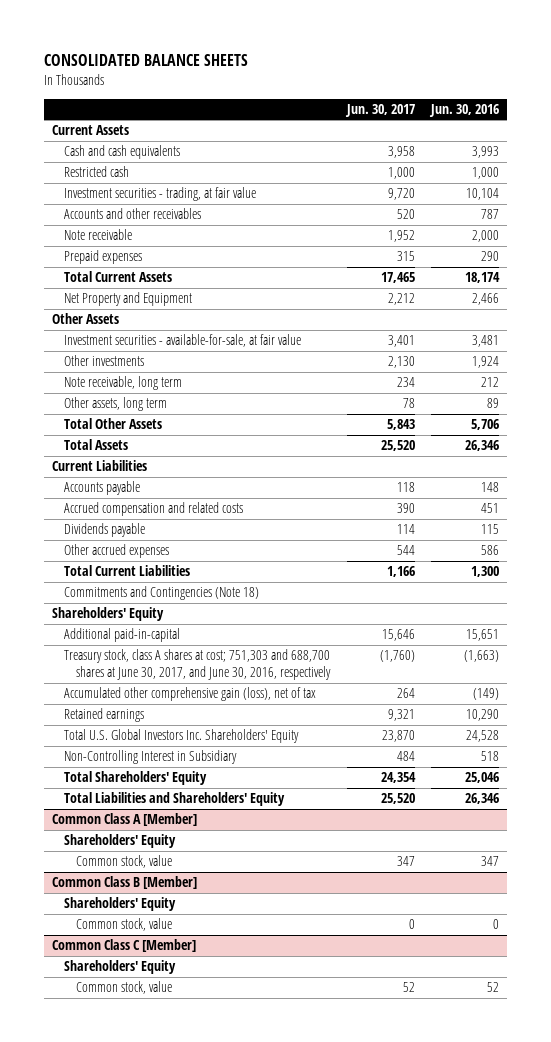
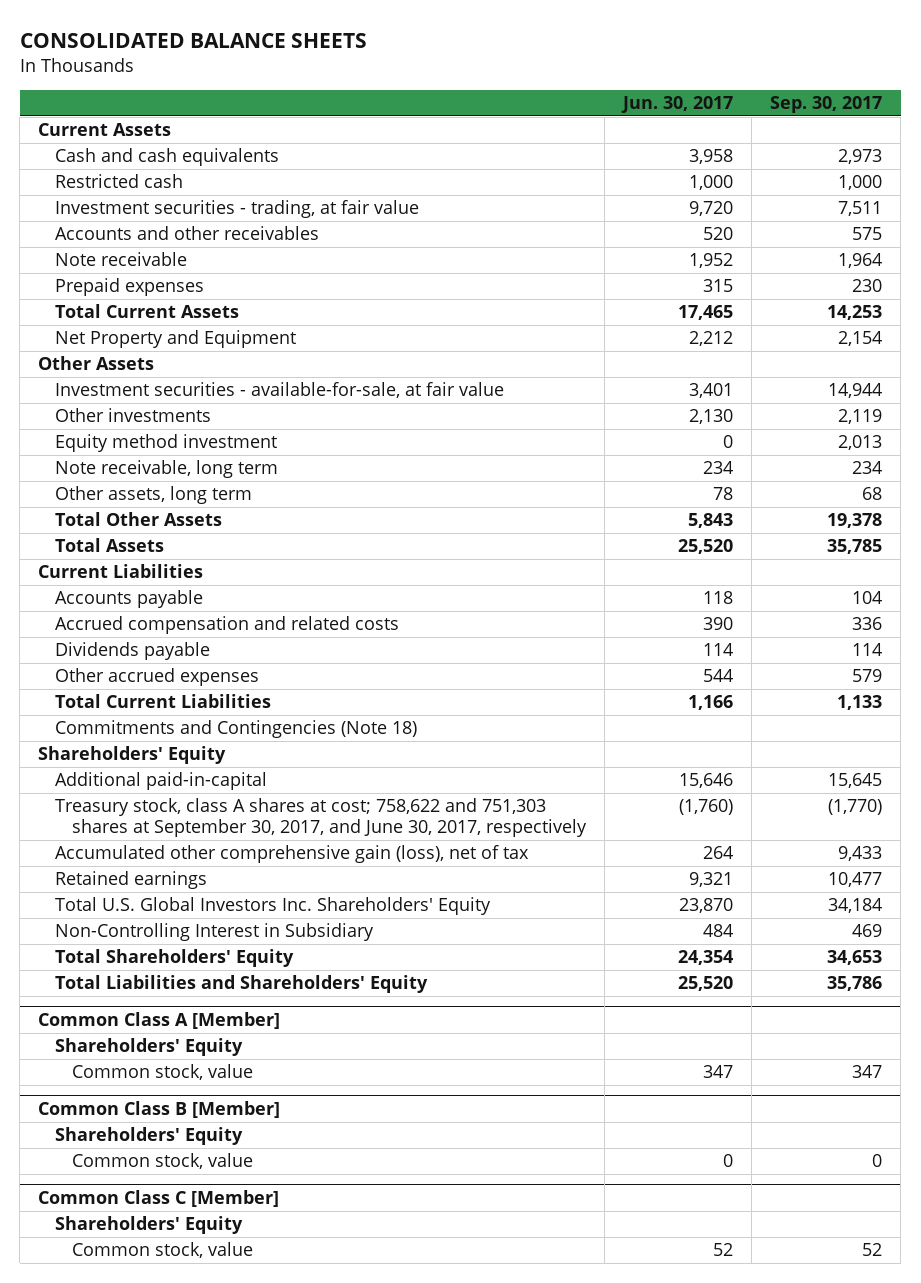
[429,103,500,117] Jun. 30, 2016 -> none
none -> [770,95,883,113] Sep. 30, 2017
none -> [55,434,278,453] Equity method investment
[64,649,332,681] Treasury stock, class A shares at cost; 751,303 and 688,700 shares at June 30, 2017, and June 30, 2016, respectively -> [55,798,588,838] Treasury stock, class A shares at cost; 758,622 and 751,303 shares at September 30, 2017, and June 30, 2017, respectively

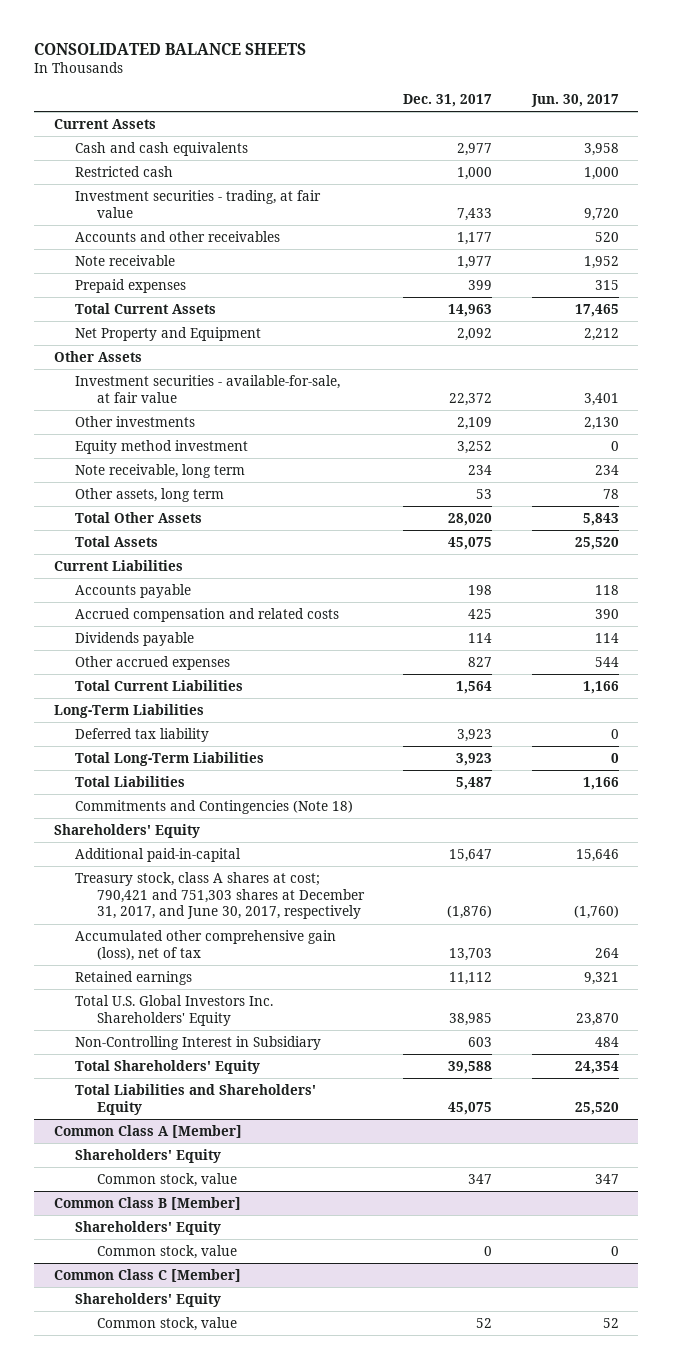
[770,95,883,113] Sep. 30, 2017 -> none
none -> [403,93,493,107] Dec. 31, 2017
none -> [53,703,204,718] Long-Term Liabilities
none -> [75,727,210,742] Deferred tax liability
none -> [75,751,265,766] Total Long-Term Liabilities
none -> [75,775,186,787] Total Liabilities
[55,798,588,838] Treasury stock, class A shares at cost; 758,622 and 751,303 shares at September 30, 2017, and June 30, 2017, respectively -> [75,871,365,920] Treasury stock, class A shares at cost; 790,421 and 751,303 shares at December 31, 2017, and June 30, 2017, respectively

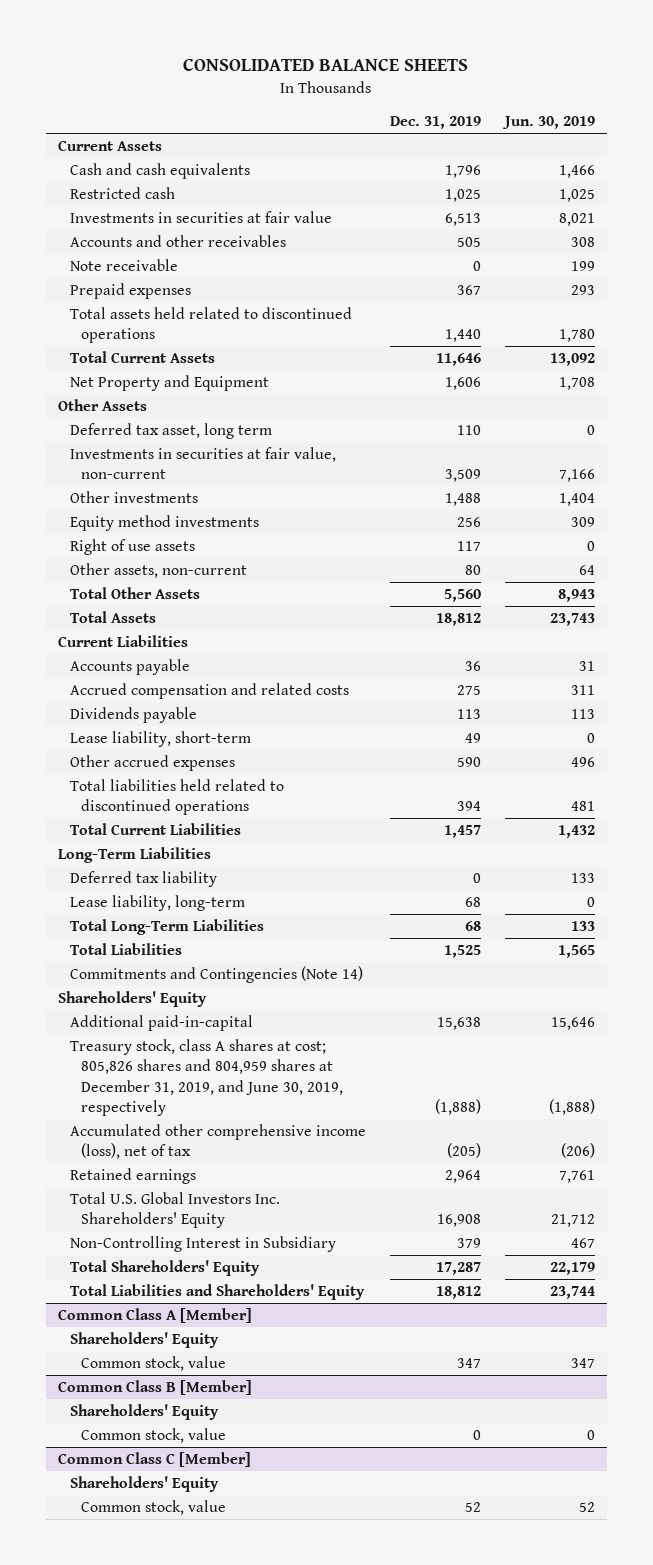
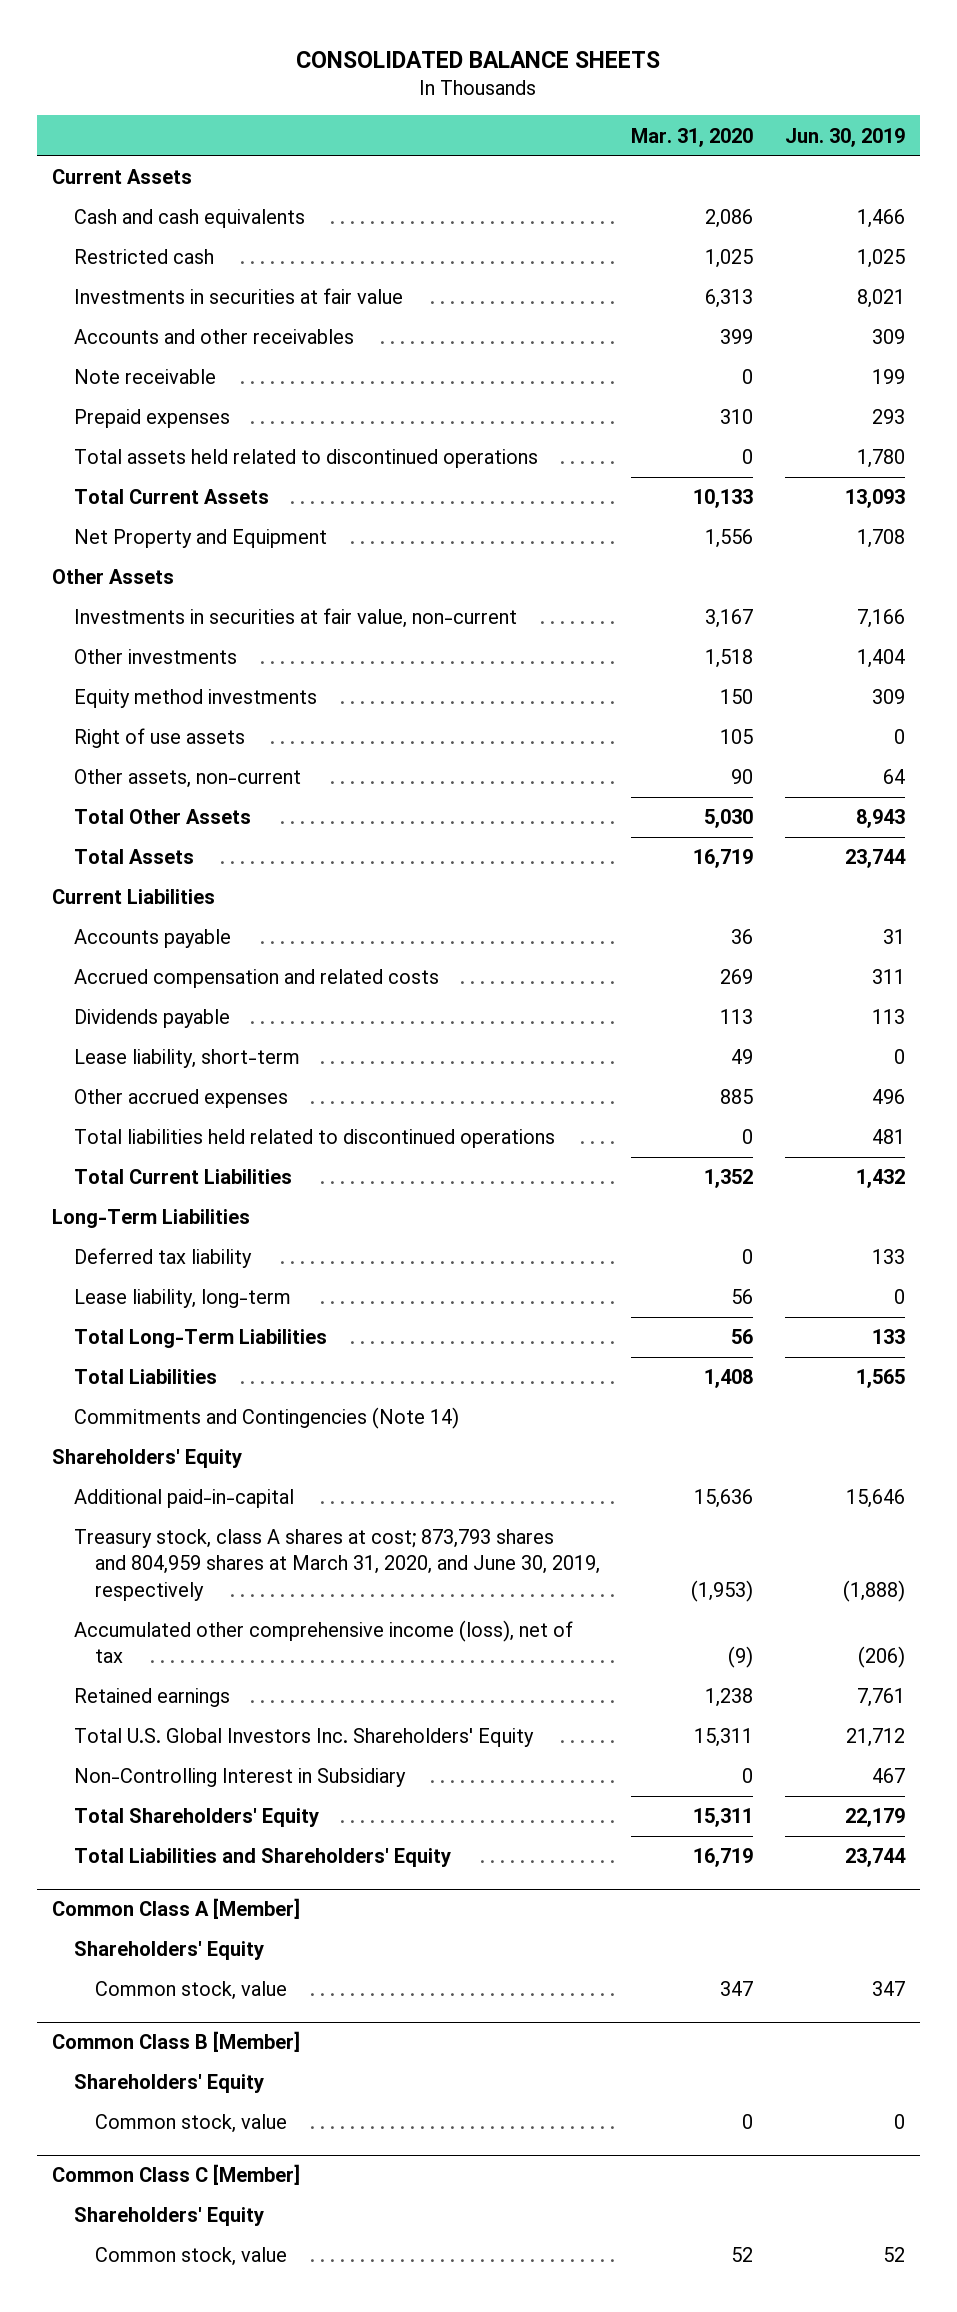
[389,116,481,130] Dec. 31, 2019 -> none
none -> [631,127,754,147] Mar. 31, 2020
[571,237,596,248] 308 -> [871,329,905,345] 309
[550,353,596,367] 13,092 -> [844,489,905,509] 13,093
[69,423,272,440] Deferred tax asset, long term -> none
[550,613,596,627] 23,743 -> [844,849,906,869] 23,744
[69,1039,344,1116] Treasury stock, class A shares at cost; 805,826 shares and 804,959 shares at December 31, 2019, and June 30, 2019, respectively -> [73,1529,600,1601] Treasury stock, class A shares at cost; 873,793 shares and 804,959 shares at March 31, 2020, and June 30, 2019, respectively

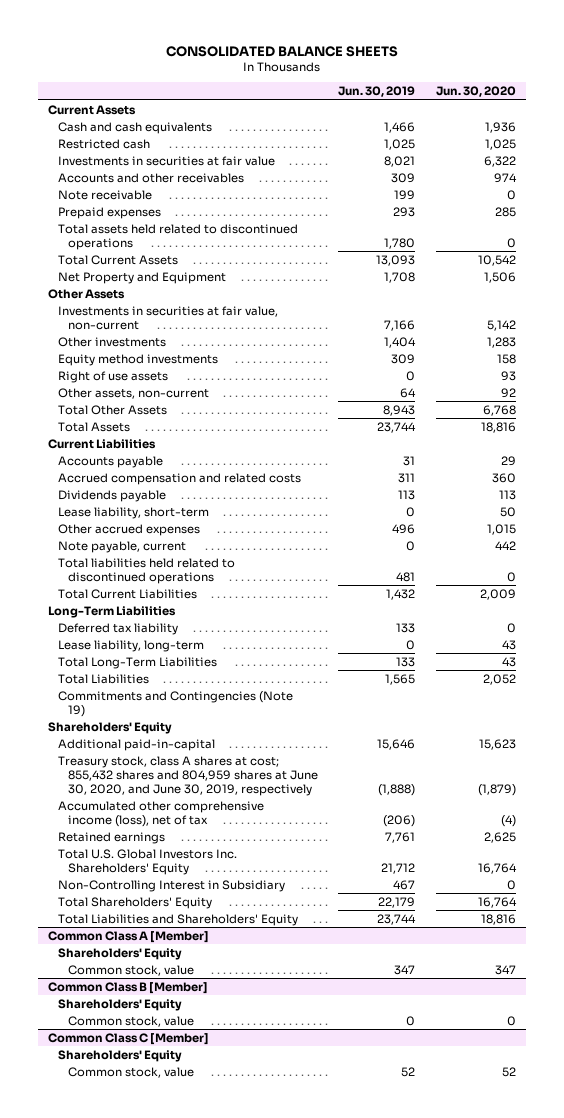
[631,127,754,147] Mar. 31, 2020 -> none
none -> [436,86,517,98] Jun. 30, 2020
none -> [58,540,187,553] Note payable, current
[73,1407,459,1430] Commitments and Contingencies (Note 14) -> [58,690,294,717] Commitments and Contingencies (Note 19)
[73,1529,600,1601] Treasury stock, class A shares at cost; 873,793 shares and 804,959 shares at March 31, 2020, and June 30, 2019, respectively -> [58,755,318,796] Treasury stock, class A shares at cost; 855,432 shares and 804,959 shares at June 30, 2020, and June 30, 2019, respectively

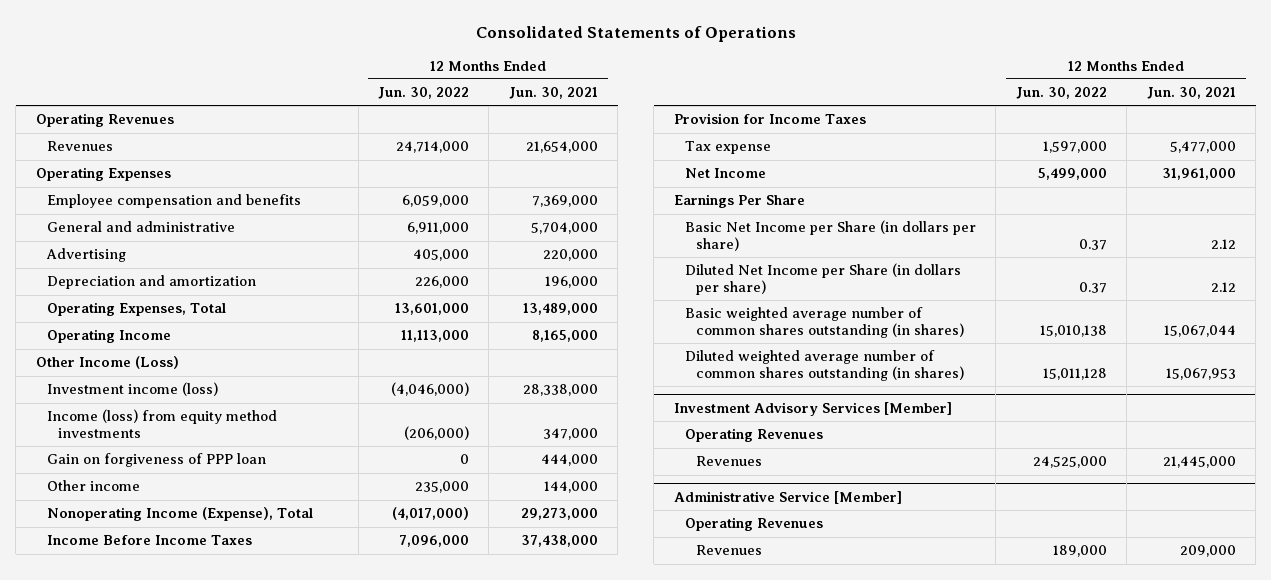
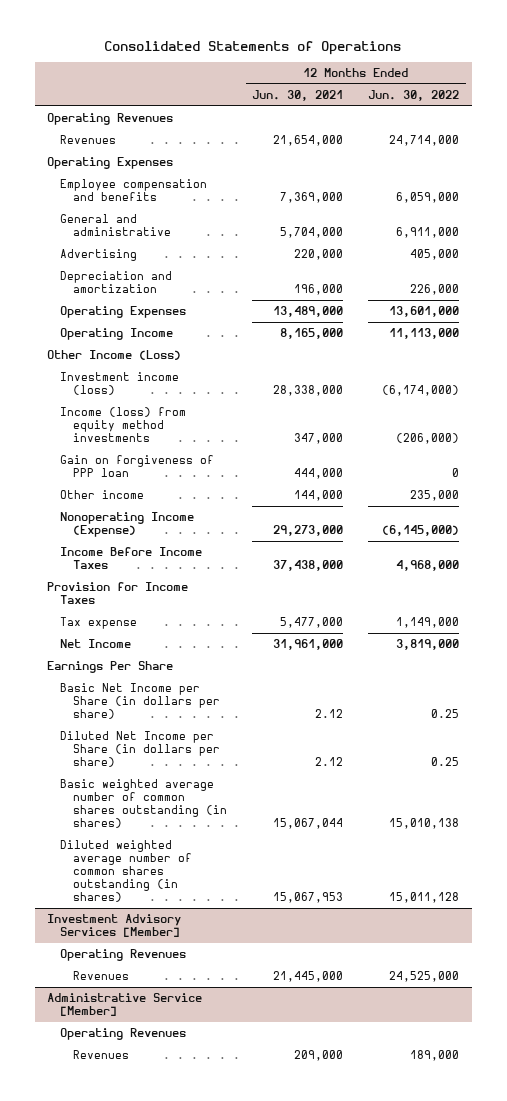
[47,302,227,317] Operating Expenses, Total -> [60,305,187,318] Operating Expenses
[390,382,469,397] (4,046,000) -> [382,385,460,397] (6,174,000)
[47,507,314,522] Nonoperating Income (Expense), Total -> [60,511,195,538] Nonoperating Income (Expense)
[391,507,469,521] (4,017,000) -> [382,525,460,537] (6,145,000)
[398,535,469,548] 7,096,000 -> [396,560,460,572] 4,968,000
[1042,141,1107,154] 1,597,000 -> [396,616,460,628] 1,149,000
[1037,168,1107,181] 5,499,000 -> [396,638,460,650] 3,819,000
[1078,239,1107,251] 0.37 -> [431,709,460,719] 0.25
[1078,282,1107,294] 0.37 -> [431,757,460,767] 0.25

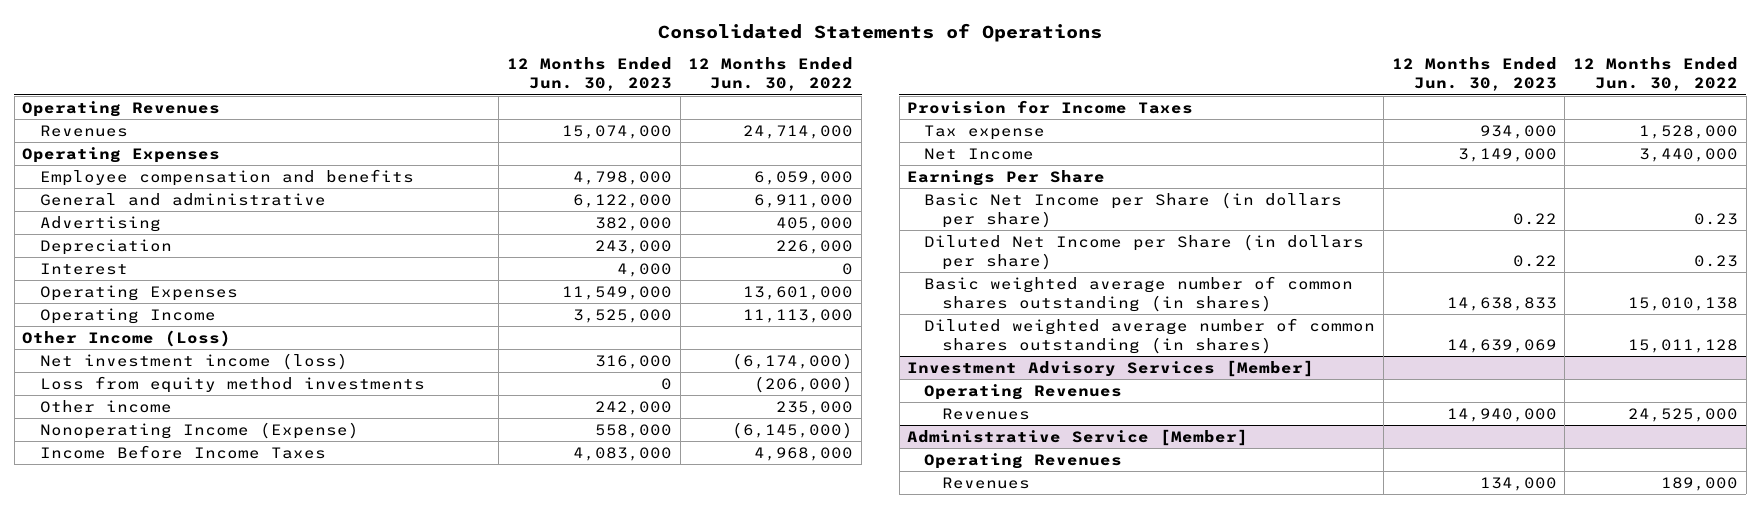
[252,89,344,101] Jun. 30, 2021 -> none
none -> [507,57,673,92] 12 Months Ended Jun. 30, 2023
[60,270,173,294] Depreciation and amortization -> [39,238,172,255] Depreciation
none -> [39,262,128,275] Interest
[60,454,215,478] Gain on forgiveness of PPP loan -> none
[60,371,180,396] Investment income (loss) -> [39,352,348,370] Net investment income (loss)
[60,406,187,443] Income (loss) from equity method investments -> [39,375,425,393] Loss from equity method investments
[396,616,460,628] 1,149,000 -> [1639,124,1739,139] 1,528,000
[396,638,460,650] 3,819,000 -> [1639,147,1739,162] 3,440,000
[431,709,460,719] 0.25 -> [1694,212,1739,225] 0.23
[431,757,460,767] 0.25 -> [1694,254,1739,267] 0.23

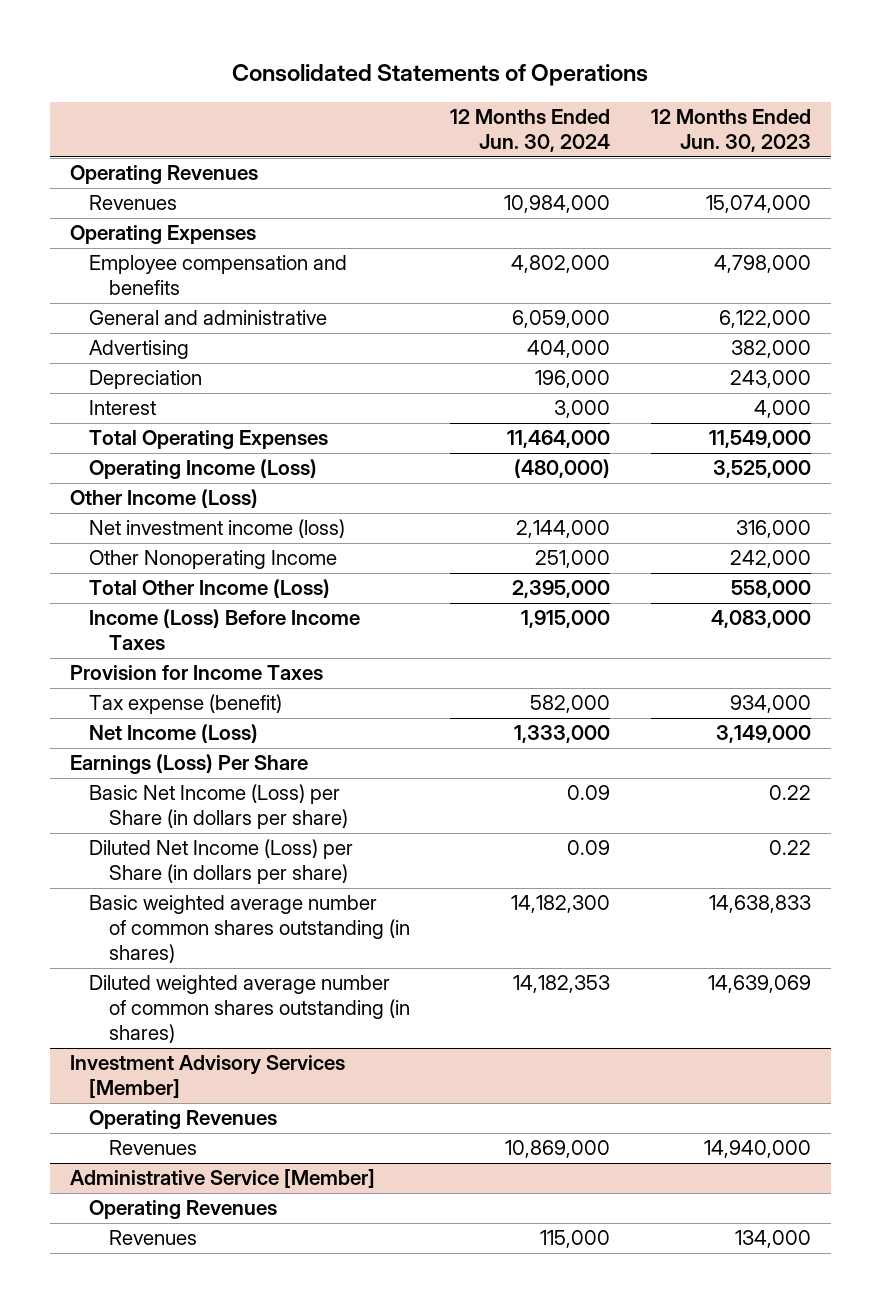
[688,57,854,92] 12 Months Ended Jun. 30, 2022 -> none
none -> [450,109,611,153] 12 Months Ended Jun. 30, 2024
[39,284,238,301] Operating Expenses -> [89,430,329,450] Total Operating Expenses
[39,307,216,324] Operating Income -> [89,459,318,480] Operating Income (Loss)
[39,375,425,393] Loss from equity method investments -> none
[39,399,172,413] Other income -> [89,550,338,570] Other Nonoperating Income
[39,421,359,439] Nonoperating Income (Expense) -> [89,579,331,599] Total Other Income (Loss)
[39,444,326,459] Income Before Income Taxes -> [89,609,361,651] Income (Loss) Before Income Taxes
[924,124,1046,140] Tax expense -> [89,694,283,715] Tax expense (benefit)
[924,147,1035,160] Net Income -> [89,724,259,744] Net Income (Loss)
[907,169,1106,186] Earnings Per Share -> [70,754,309,775] Earnings (Loss) Per Share
[924,191,1343,228] Basic Net Income per Share (in dollars per share) -> [89,784,348,830] Basic Net Income (Loss) per Share (in dollars per share)
[924,233,1365,270] Diluted Net Income per Share (in dollars per share) -> [89,839,354,885] Diluted Net Income (Loss) per Share (in dollars per share)

